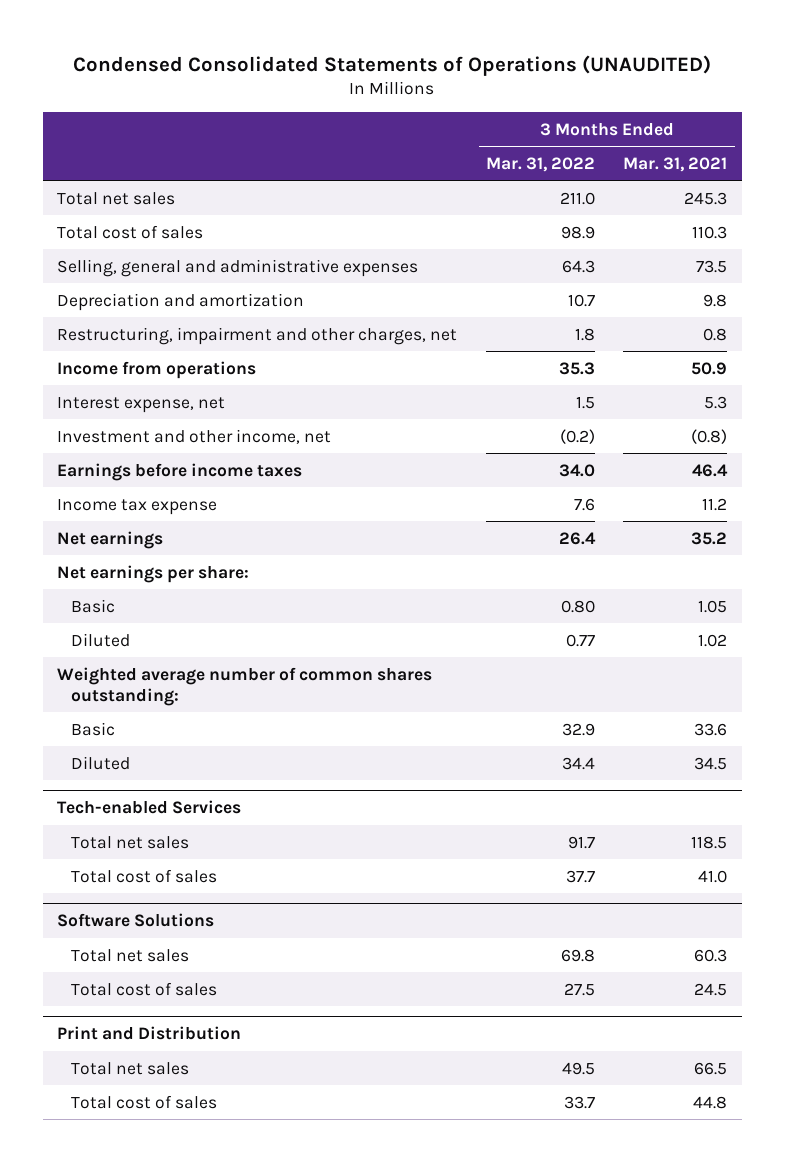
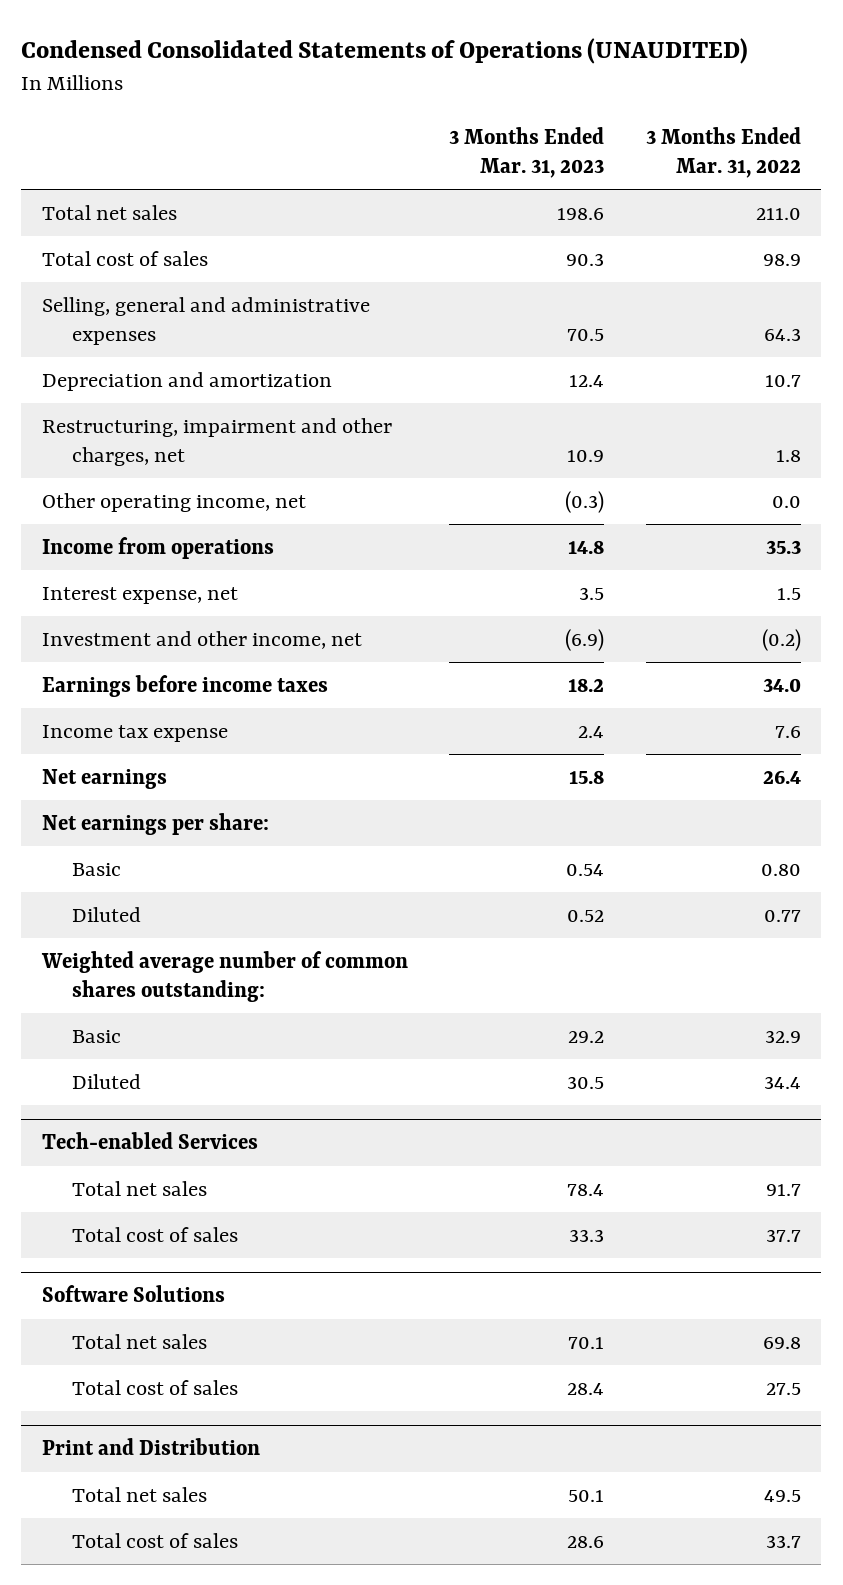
[623,156,728,172] Mar. 31, 2021 -> none
none -> [449,126,605,178] 3 Months Ended Mar. 31, 2023
none -> [41,492,306,512] Other operating income, net

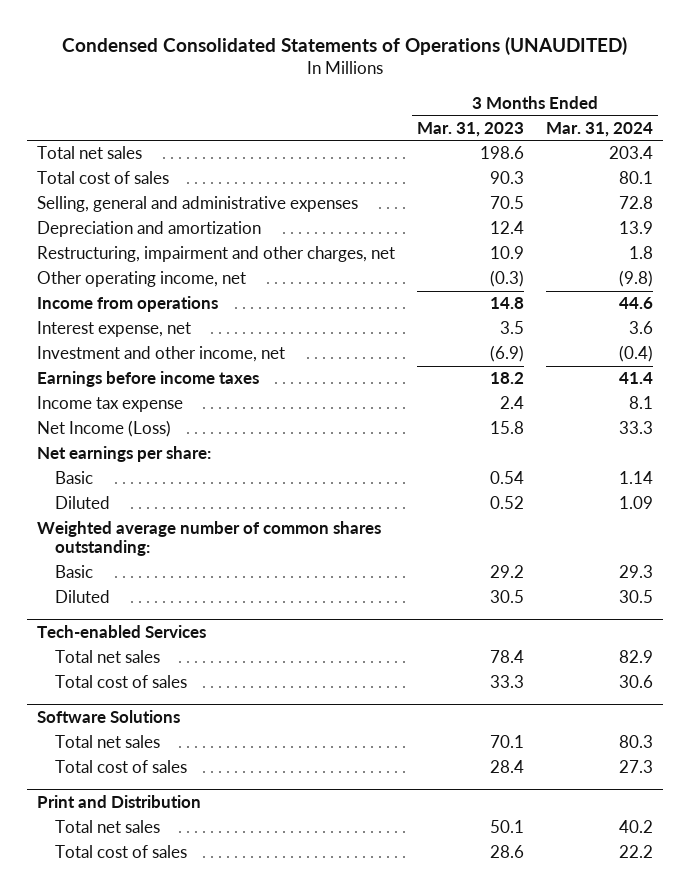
[645,126,801,178] 3 Months Ended Mar. 31, 2022 -> none
none -> [545,121,653,137] Mar. 31, 2024
[41,768,167,789] Net earnings -> [37,420,172,438] Net Income (Loss)

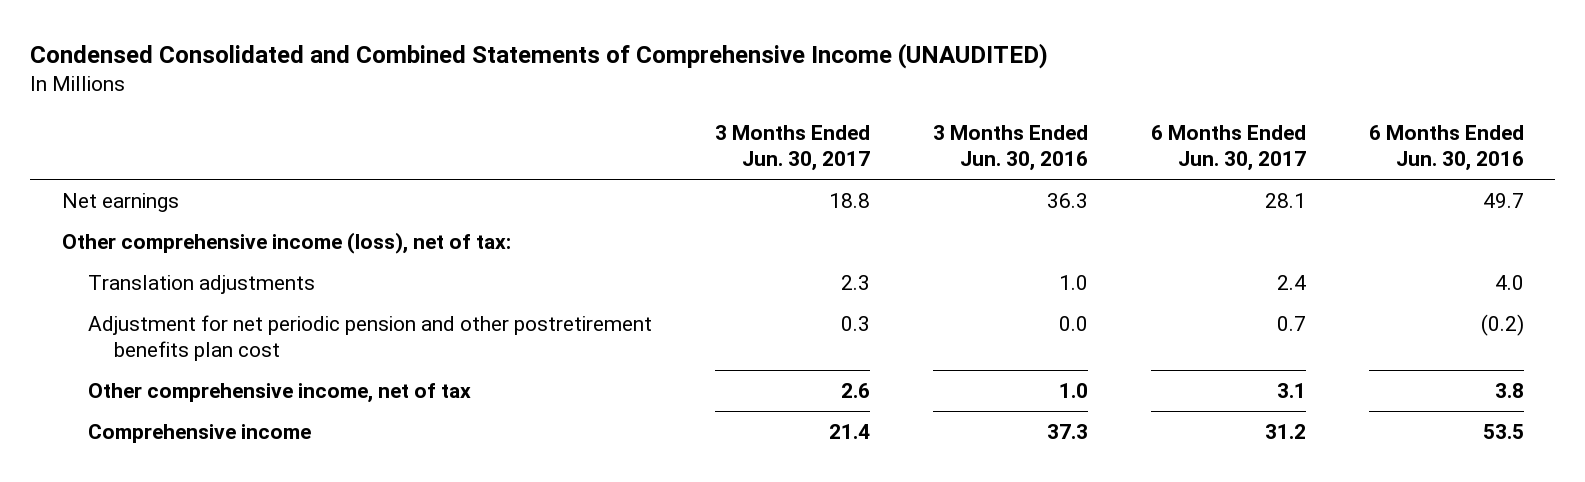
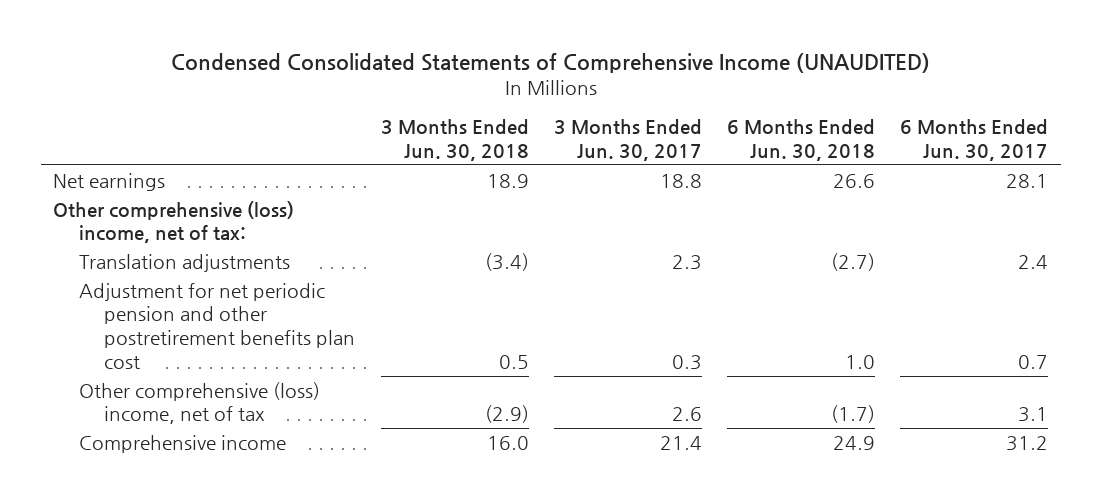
[30,42,1049,69] Condensed Consolidated and Combined Statements of Comprehensive Income (UNAUDITED) -> [170,53,930,74] Condensed Consolidated Statements of Comprehensive Income (UNAUDITED)
[932,124,1088,172] 3 Months Ended Jun. 30, 2016 -> none
[1368,124,1524,172] 6 Months Ended Jun. 30, 2016 -> none
none -> [380,118,529,161] 3 Months Ended Jun. 30, 2018
none -> [726,118,875,161] 6 Months Ended Jun. 30, 2018
[61,231,511,254] Other comprehensive income (loss), net of tax: -> [53,200,295,244] Other comprehensive (loss) income, net of tax:
[87,382,471,403] Other comprehensive income, net of tax -> [78,381,320,425] Other comprehensive (loss) income, net of tax

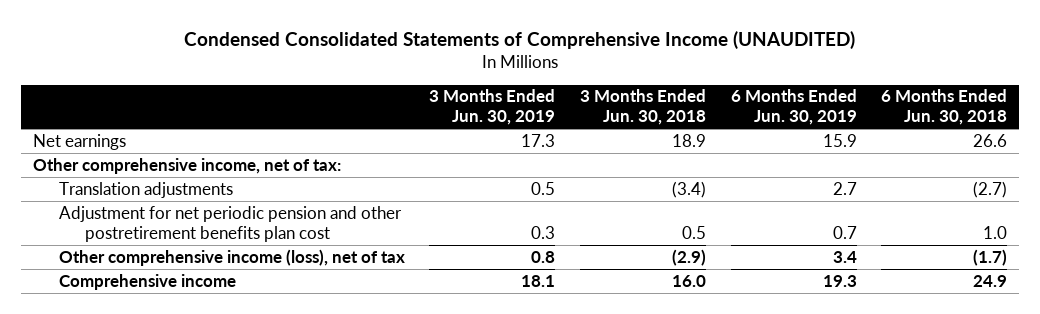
[553,118,702,161] 3 Months Ended Jun. 30, 2017 -> none
[900,118,1049,161] 6 Months Ended Jun. 30, 2017 -> none
none -> [429,89,556,126] 3 Months Ended Jun. 30, 2019
none -> [730,89,857,126] 6 Months Ended Jun. 30, 2019
[53,200,295,244] Other comprehensive (loss) income, net of tax: -> [33,157,342,174] Other comprehensive income, net of tax:
[78,381,320,425] Other comprehensive (loss) income, net of tax -> [58,248,405,266] Other comprehensive income (loss), net of tax

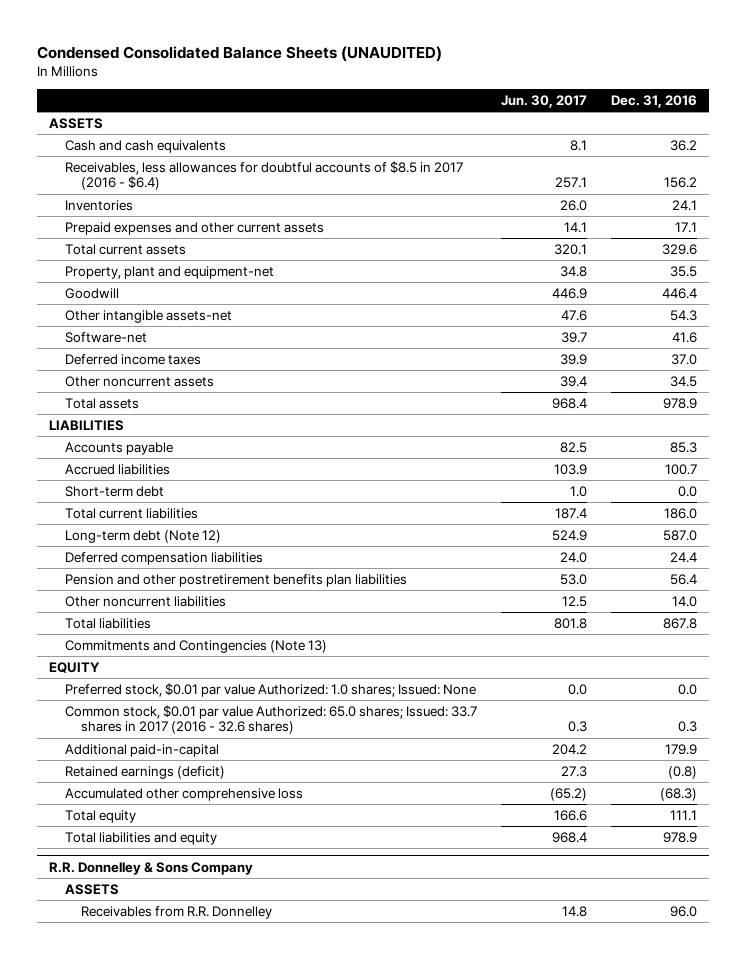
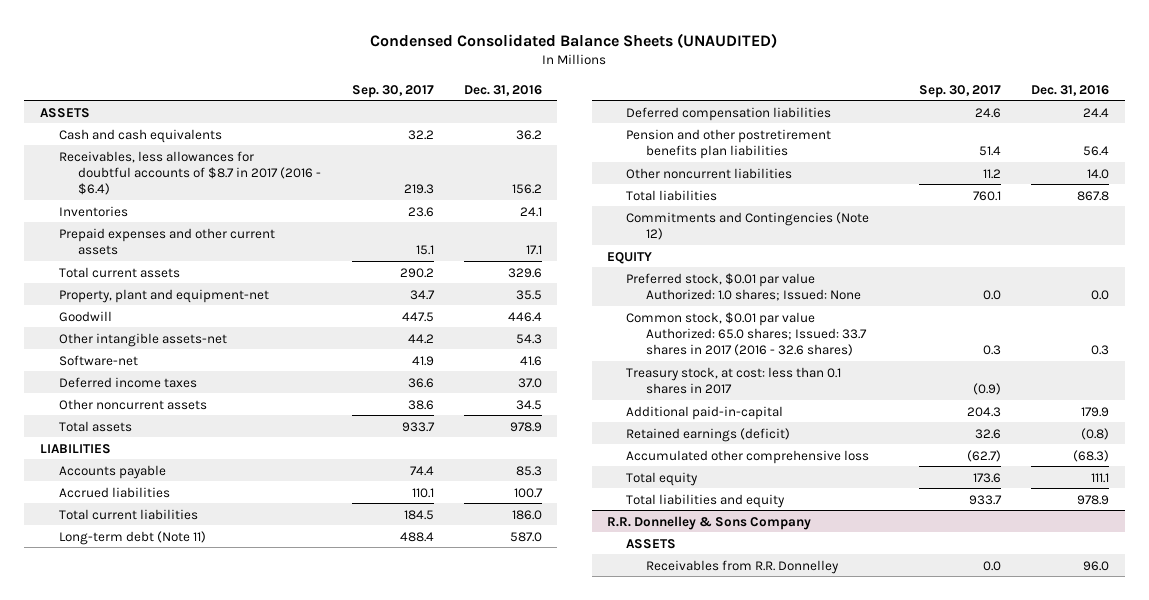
[500,94,587,108] Jun. 30, 2017 -> none
none -> [351,84,434,98] Sep. 30, 2017
[64,160,463,191] Receivables, less allowances for doubtful accounts of $8.5 in 2017 (2016 - $6.4) -> [59,150,322,195] Receivables, less allowances for doubtful accounts of $8.7 in 2017 (2016 - $6.4)
[64,485,164,497] Short-term debt -> none
[64,529,221,543] Long-term debt (Note 12) -> [59,530,207,545] Long-term debt (Note 11)
[64,639,327,653] Commitments and Contingencies (Note 13) -> [626,211,870,240] Commitments and Contingencies (Note 12)
none -> [626,366,842,394] Treasury stock, at cost: less than 0.1 shares in 2017

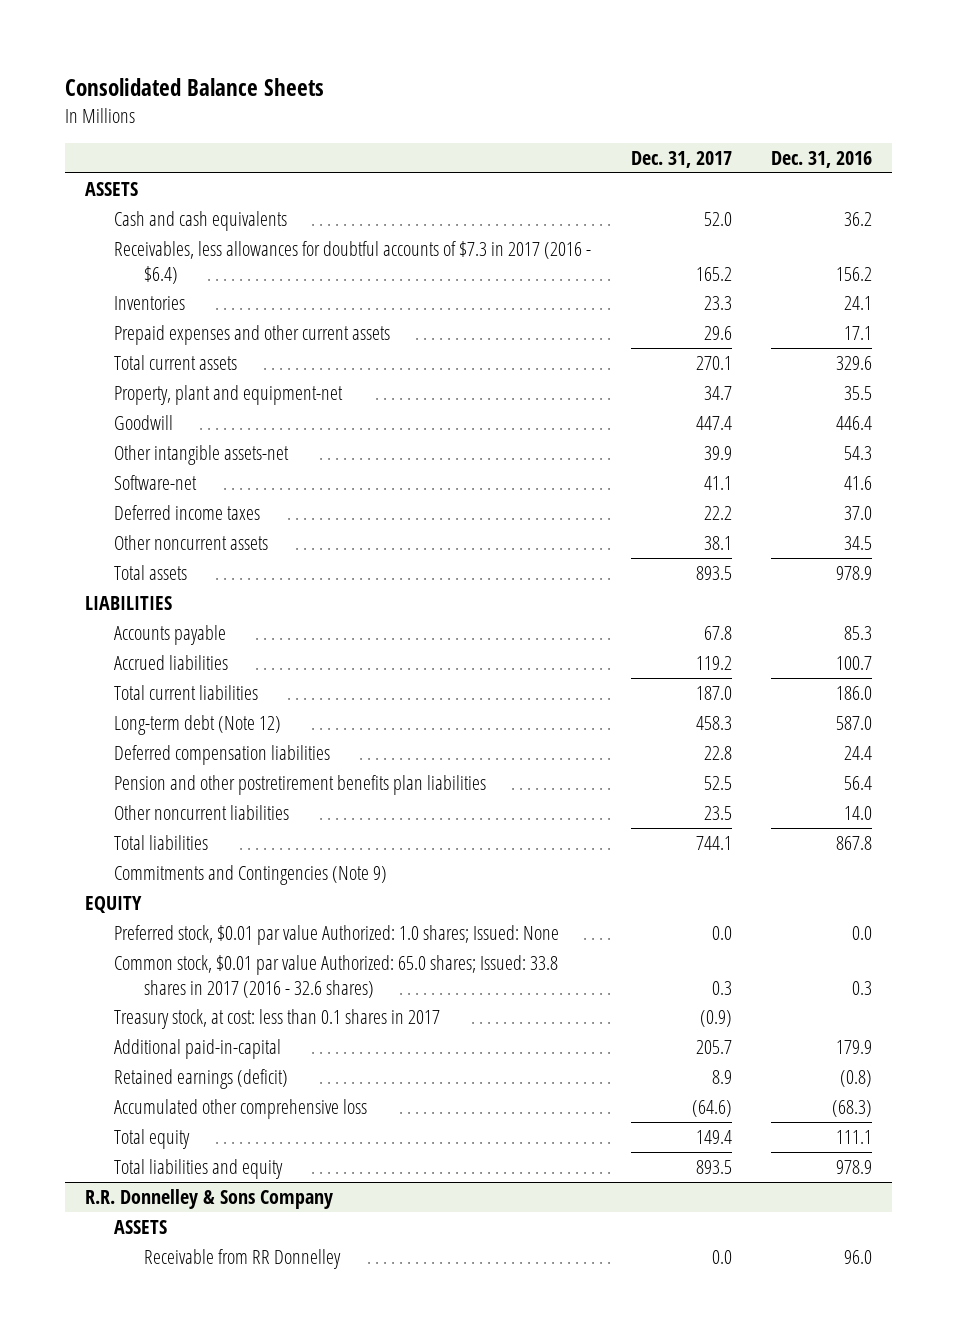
[370,32,778,48] Condensed Consolidated Balance Sheets (UNAUDITED) -> [64,77,324,96] Consolidated Balance Sheets
[351,84,434,98] Sep. 30, 2017 -> none
none -> [630,150,732,168] Dec. 31, 2017
[59,150,322,195] Receivables, less allowances for doubtful accounts of $8.7 in 2017 (2016 - $6.4) -> [114,240,592,284] Receivables, less allowances for doubtful accounts of $7.3 in 2017 (2016 - $6.4)
[59,530,207,545] Long-term debt (Note 11) -> [114,714,282,735] Long-term debt (Note 12)
[626,211,870,240] Commitments and Contingencies (Note 12) -> [114,864,388,885] Commitments and Contingencies (Note 9)
[626,311,867,356] Common stock, $0.01 par value Authorized: 65.0 shares; Issued: 33.7 shares in 2017 (2016 - 32.6 shares) -> [114,954,559,998] Common stock, $0.01 par value Authorized: 65.0 shares; Issued: 33.8 shares in 2017 (2016 - 32.6 shares)
[645,559,839,574] Receivables from R.R. Donnelley -> [144,1248,342,1269] Receivable from RR Donnelley

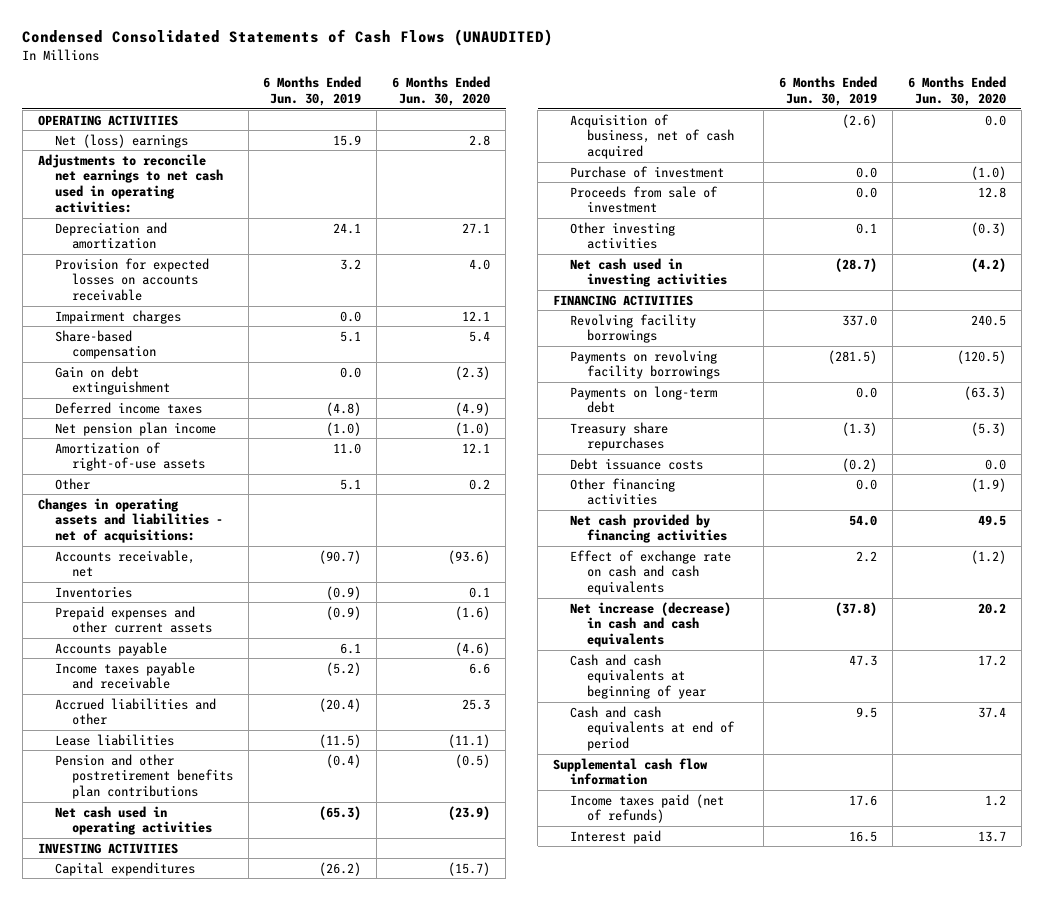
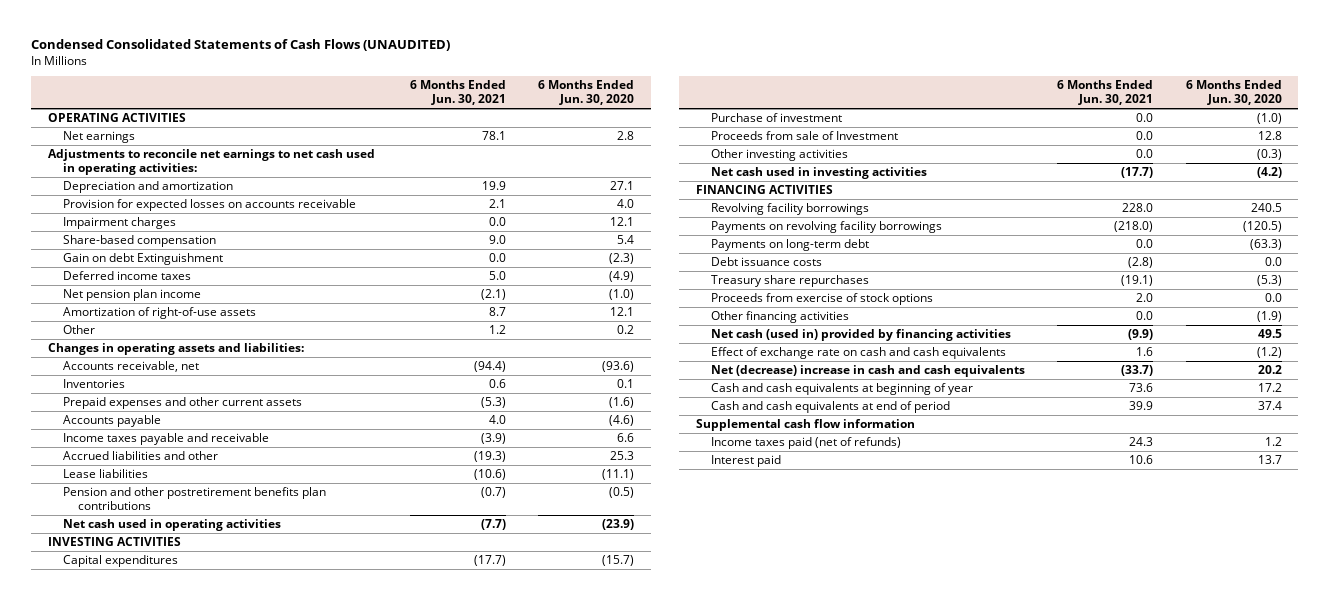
[263,76,362,107] 6 Months Ended Jun. 30, 2019 -> none
none -> [409,80,506,106] 6 Months Ended Jun. 30, 2021
[54,133,188,148] Net (loss) earnings -> [62,130,135,143] Net earnings
[54,365,170,396] Gain on debt extinguishment -> [62,252,223,265] Gain on debt Extinguishment
[37,497,223,544] Changes in operating assets and liabilities - net of acquisitions: -> [47,342,304,355] Changes in operating assets and liabilities:
[570,113,735,160] Acquisition of business, net of cash acquired -> none
[570,185,719,214] Proceeds from sale of investment -> [710,130,898,140] Proceeds from sale of Investment
[570,421,669,452] Treasury share repurchases -> [710,274,869,287] Treasury share repurchases
none -> [710,292,933,305] Proceeds from exercise of stock options
[570,513,728,544] Net cash provided by financing activities -> [710,328,1011,341] Net cash (used in) provided by financing activities
[570,601,732,648] Net increase (decrease) in cash and cash equivalents -> [710,364,1025,377] Net (decrease) increase in cash and cash equivalents

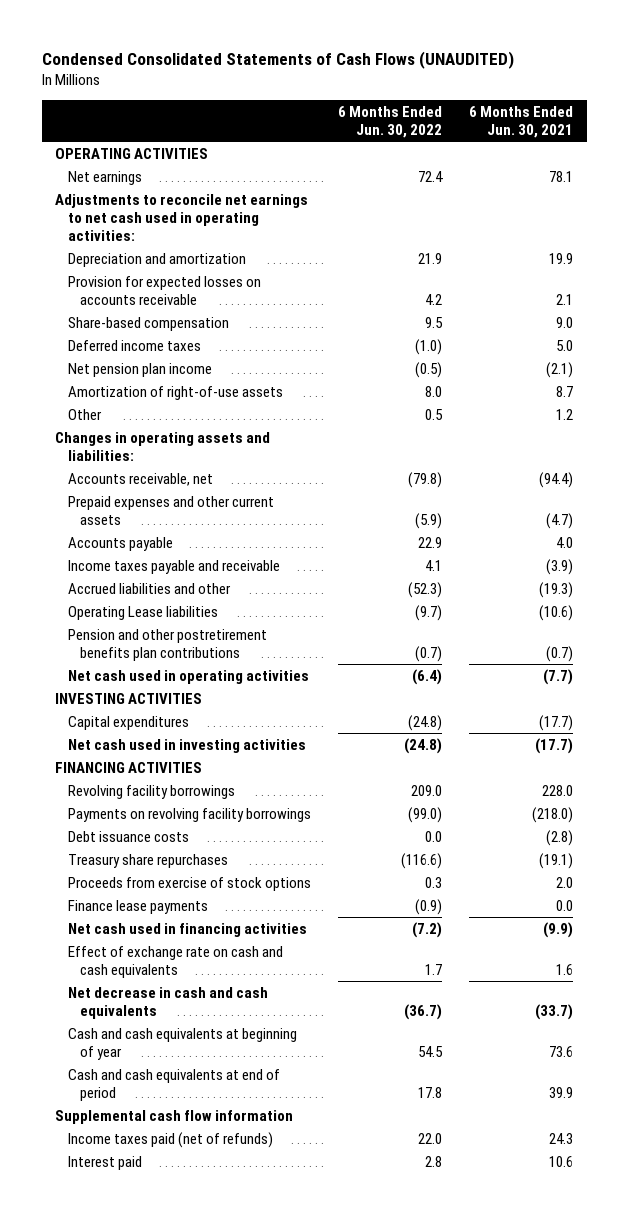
[538,80,635,106] 6 Months Ended Jun. 30, 2020 -> none
none -> [337,106,442,138] 6 Months Ended Jun. 30, 2022
[62,216,176,229] Impairment charges -> none
[62,252,223,265] Gain on debt Extinguishment -> none
[62,378,125,388] Inventories -> none
[480,396,506,408] (5.3) -> [545,512,573,529] (4.7)
[62,468,148,478] Lease liabilities -> [67,605,218,620] Operating Lease liabilities
[710,112,842,122] Purchase of investment -> none
[710,130,898,140] Proceeds from sale of Investment -> none
[710,148,848,161] Other investing activities -> none
[710,238,869,251] Payments on long-term debt -> none
[710,310,849,323] Other financing activities -> none
none -> [67,899,208,914] Finance lease payments
[710,328,1011,341] Net cash (used in) provided by financing activities -> [67,922,307,937] Net cash used in financing activities
[710,364,1025,377] Net (decrease) increase in cash and cash equivalents -> [67,986,268,1019] Net decrease in cash and cash equivalents

